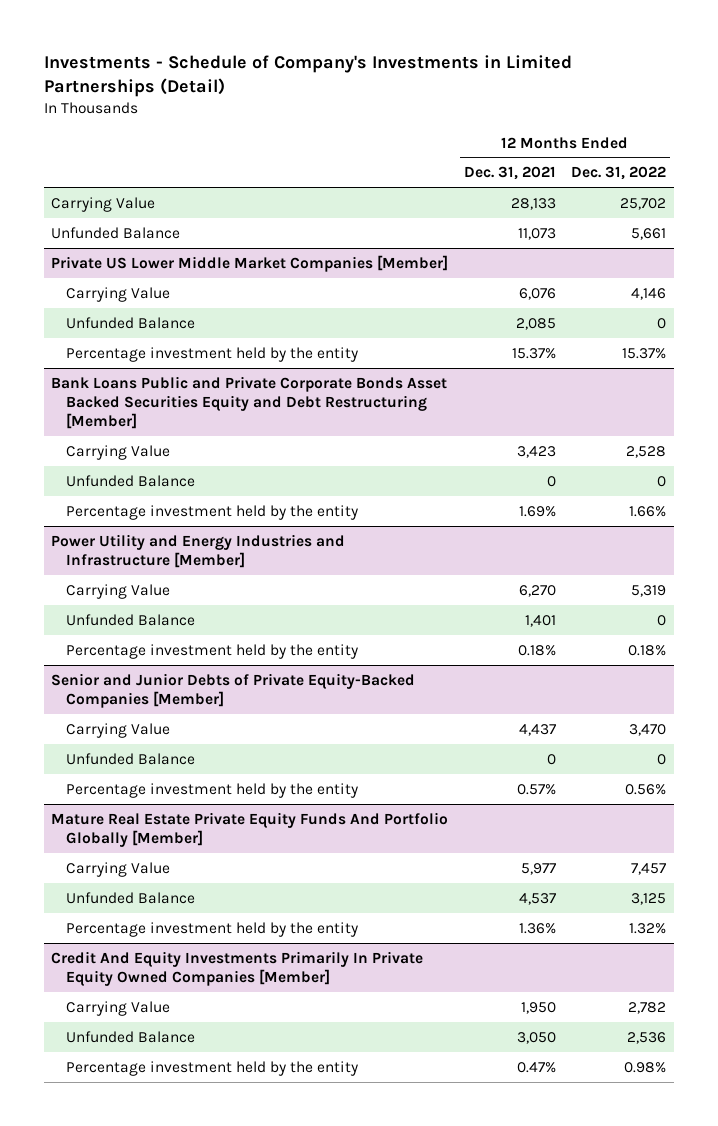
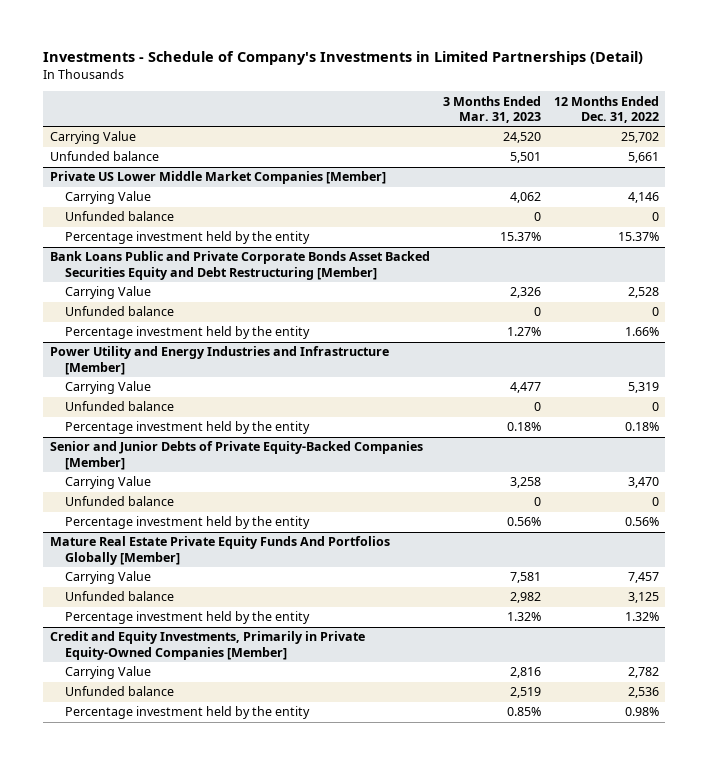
[463,166,556,181] Dec. 31, 2021 -> none
none -> [442,95,541,123] 3 Months Ended Mar. 31, 2023
[51,226,181,239] Unfunded Balance -> [49,151,159,162] Unfunded balance
[65,316,195,329] Unfunded Balance -> [64,211,174,222] Unfunded balance
[65,474,195,487] Unfunded Balance -> [64,306,174,317] Unfunded balance
[65,613,195,626] Unfunded Balance -> [64,401,174,412] Unfunded balance
[65,752,195,765] Unfunded Balance -> [64,496,174,507] Unfunded balance
[51,811,449,847] Mature Real Estate Private Equity Funds And Portfolio Globally [Member] -> [49,536,390,565] Mature Real Estate Private Equity Funds And Portfolios Globally [Member]
[65,891,195,904] Unfunded Balance -> [64,591,174,602] Unfunded balance
[51,950,424,986] Credit And Equity Investments Primarily In Private Equity Owned Companies [Member] -> [49,631,365,660] Credit and Equity Investments, Primarily in Private Equity-Owned Companies [Member]
[65,1030,195,1043] Unfunded Balance -> [64,686,174,697] Unfunded balance

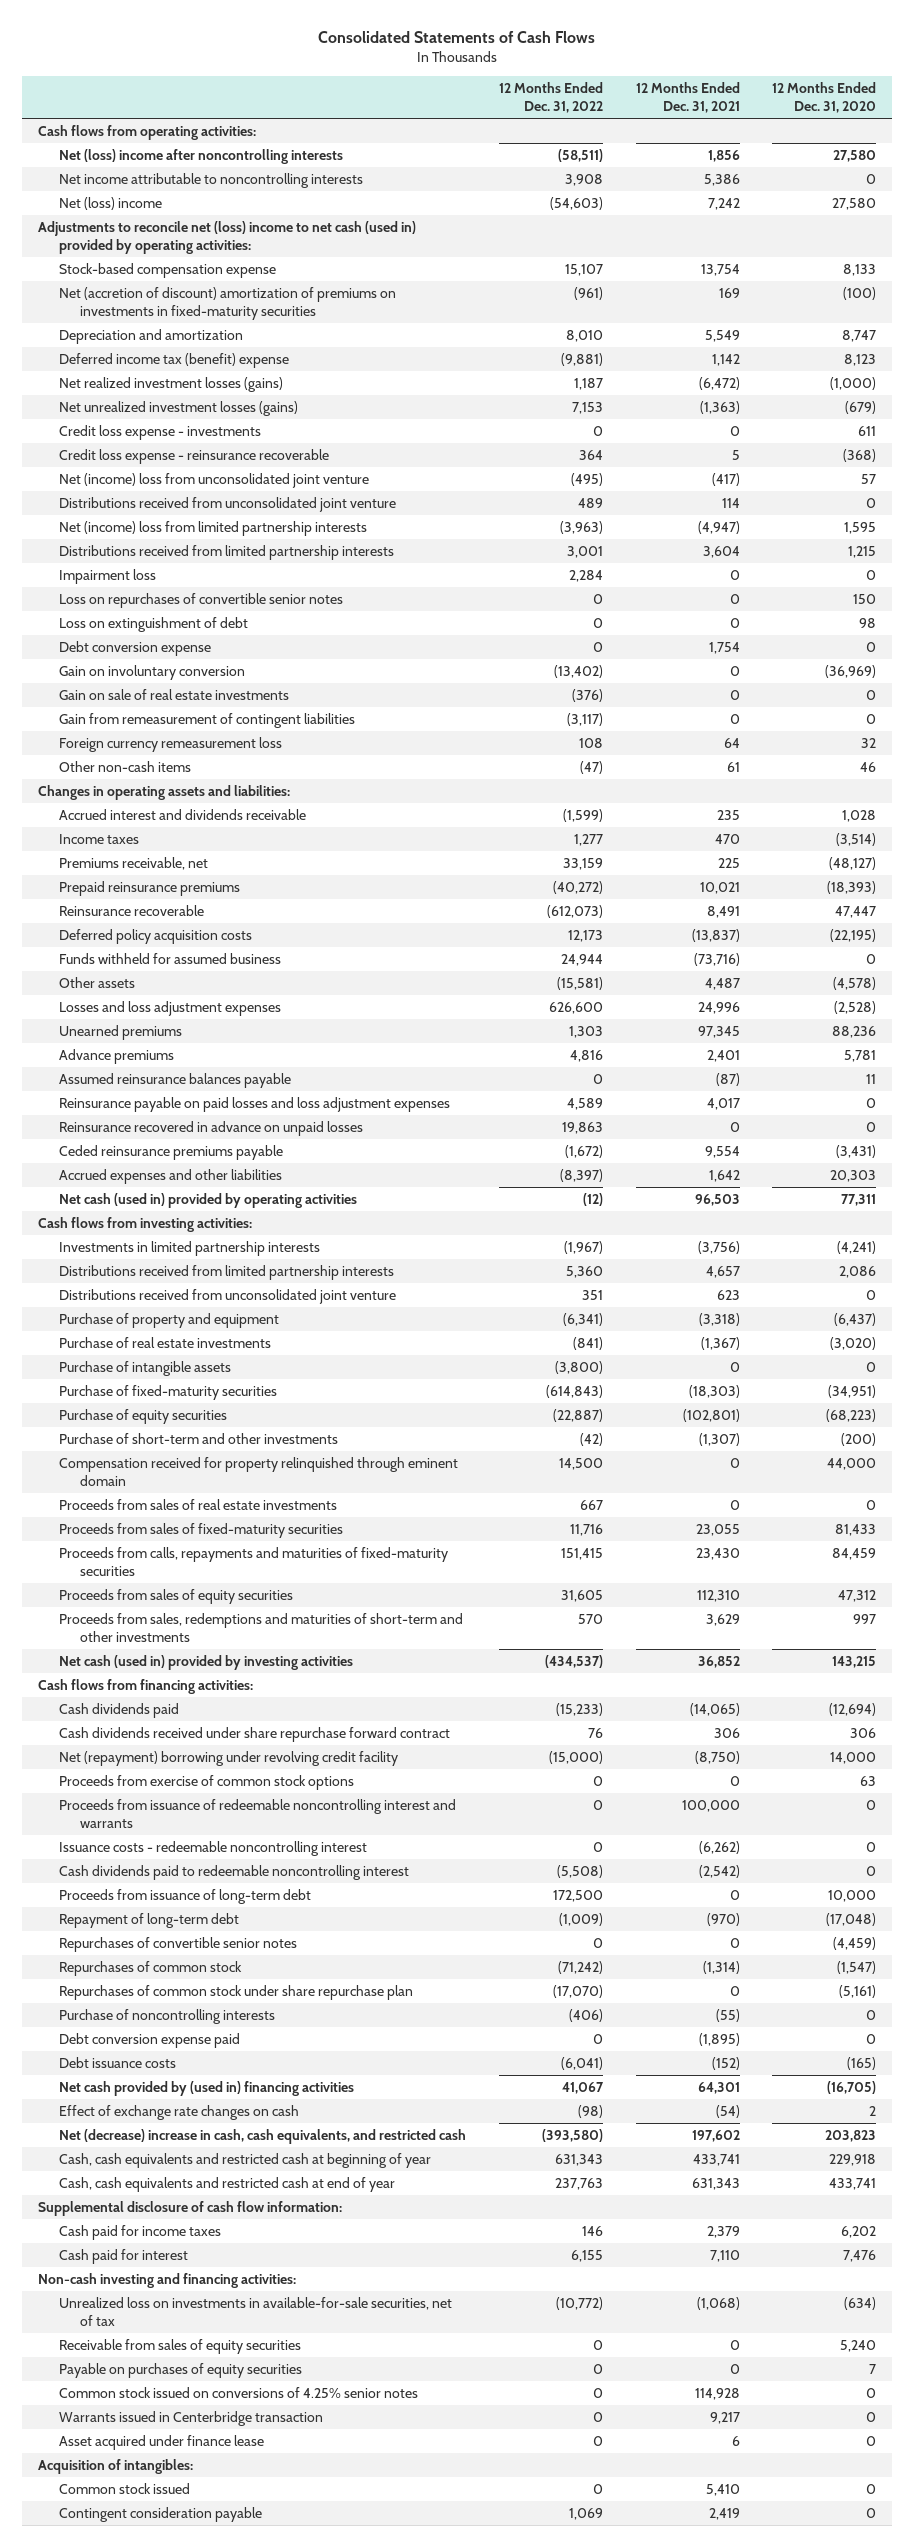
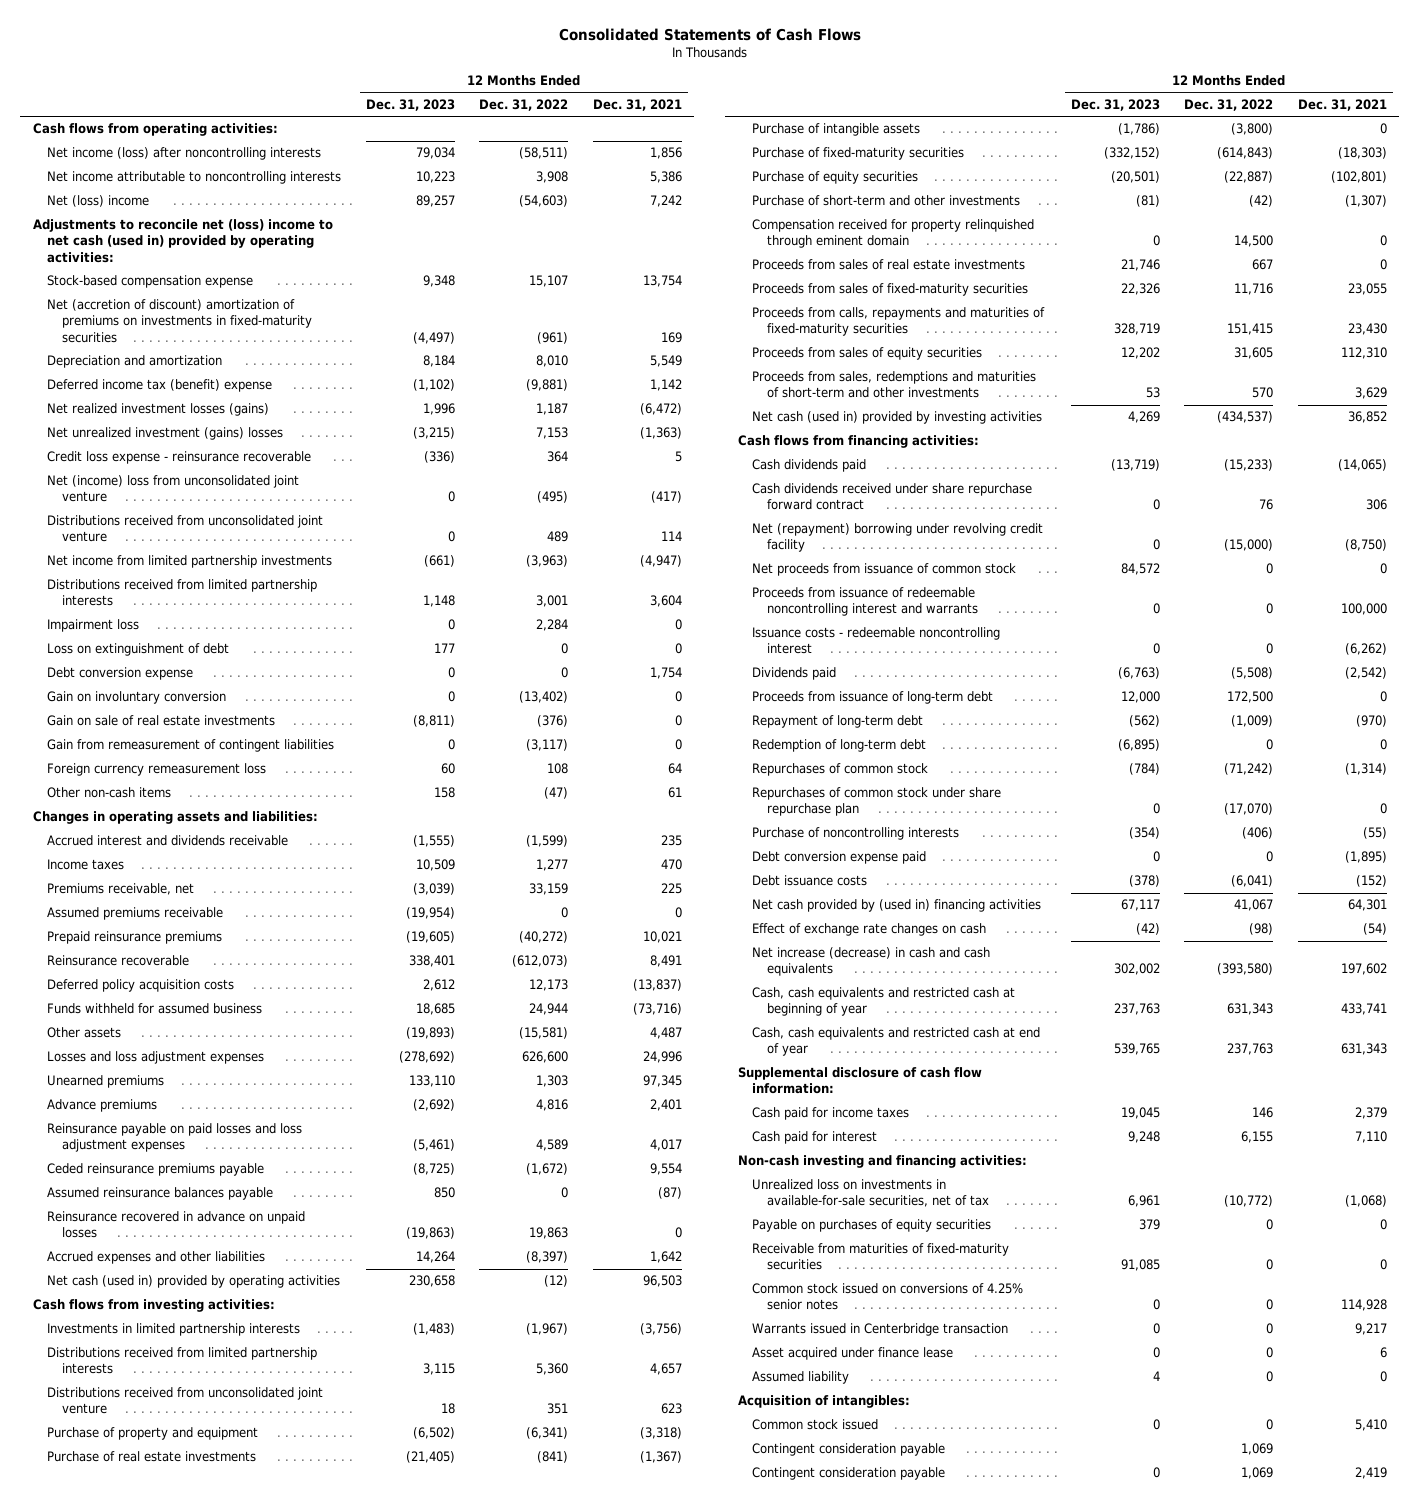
[772,82,877,113] 12 Months Ended Dec. 31, 2020 -> none
none -> [365,98,455,111] Dec. 31, 2023
[59,148,344,164] Net (loss) income after noncontrolling interests -> [47,147,322,161] Net income (loss) after noncontrolling interests
[59,424,262,440] Credit loss expense - investments -> none
[59,400,299,416] Net unrealized investment losses (gains) -> [47,427,284,441] Net unrealized investment (gains) losses
[59,520,368,536] Net (income) loss from limited partnership interests -> [47,555,333,569] Net income from limited partnership investments
[59,592,344,608] Loss on repurchases of convertible senior notes -> none
none -> [47,907,224,921] Assumed premiums receivable
[59,1072,292,1088] Assumed reinsurance balances payable -> [47,1187,274,1201] Assumed reinsurance balances payable
[59,1120,364,1136] Reinsurance recovered in advance on unpaid losses -> [47,1211,306,1239] Reinsurance recovered in advance on unpaid losses
[59,1774,355,1790] Proceeds from exercise of common stock options -> [752,563,1017,577] Net proceeds from issuance of common stock
[59,1864,410,1880] Cash dividends paid to redeemable noncontrolling interest -> [752,667,837,681] Dividends paid
[59,1936,298,1952] Repurchases of convertible senior notes -> none
none -> [752,739,927,753] Redemption of long-term debt
[59,2128,467,2144] Net (decrease) increase in cash, cash equivalents, and restricted cash -> [752,947,991,977] Net increase (decrease) in cash and cash equivalents
[59,2338,302,2354] Receivable from sales of equity securities -> none
none -> [752,1243,1010,1271] Receivable from maturities of fixed-maturity securities
none -> [752,1371,850,1385] Assumed liability
none -> [752,1443,946,1457] Contingent consideration payable

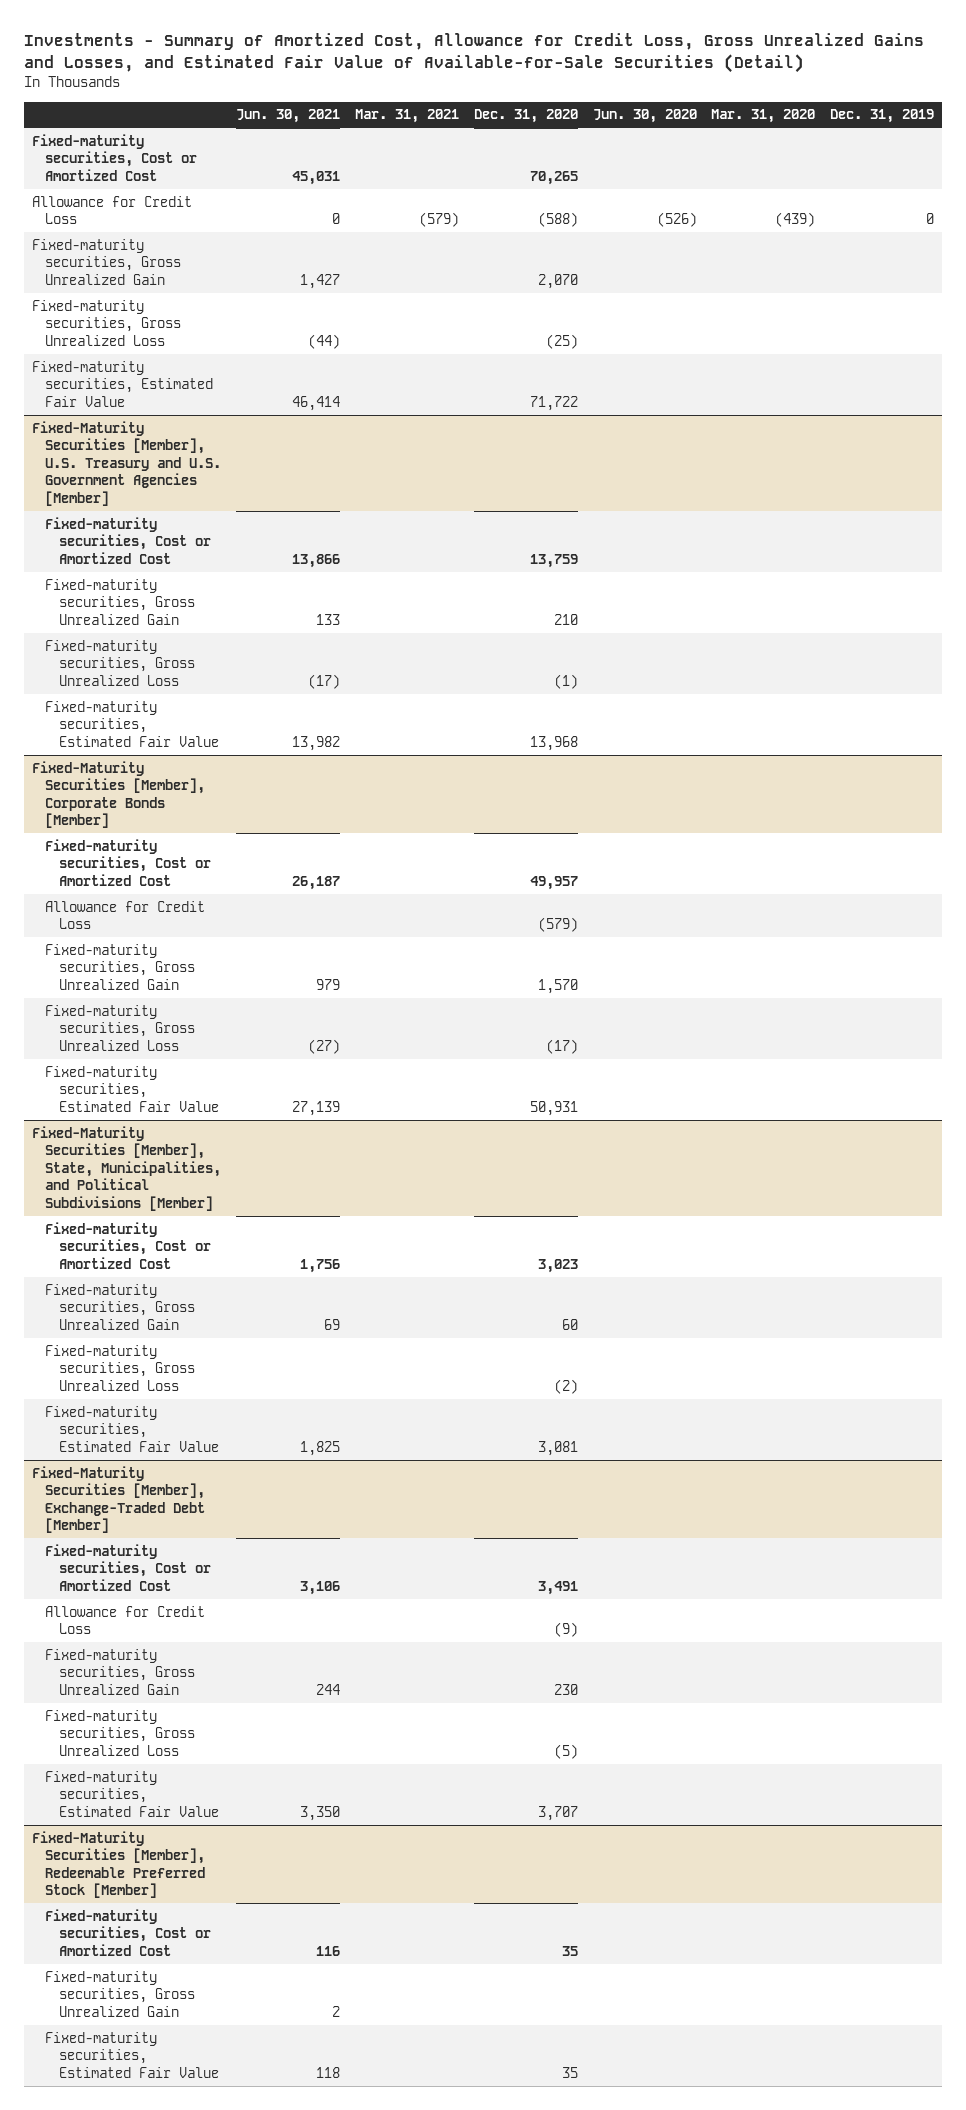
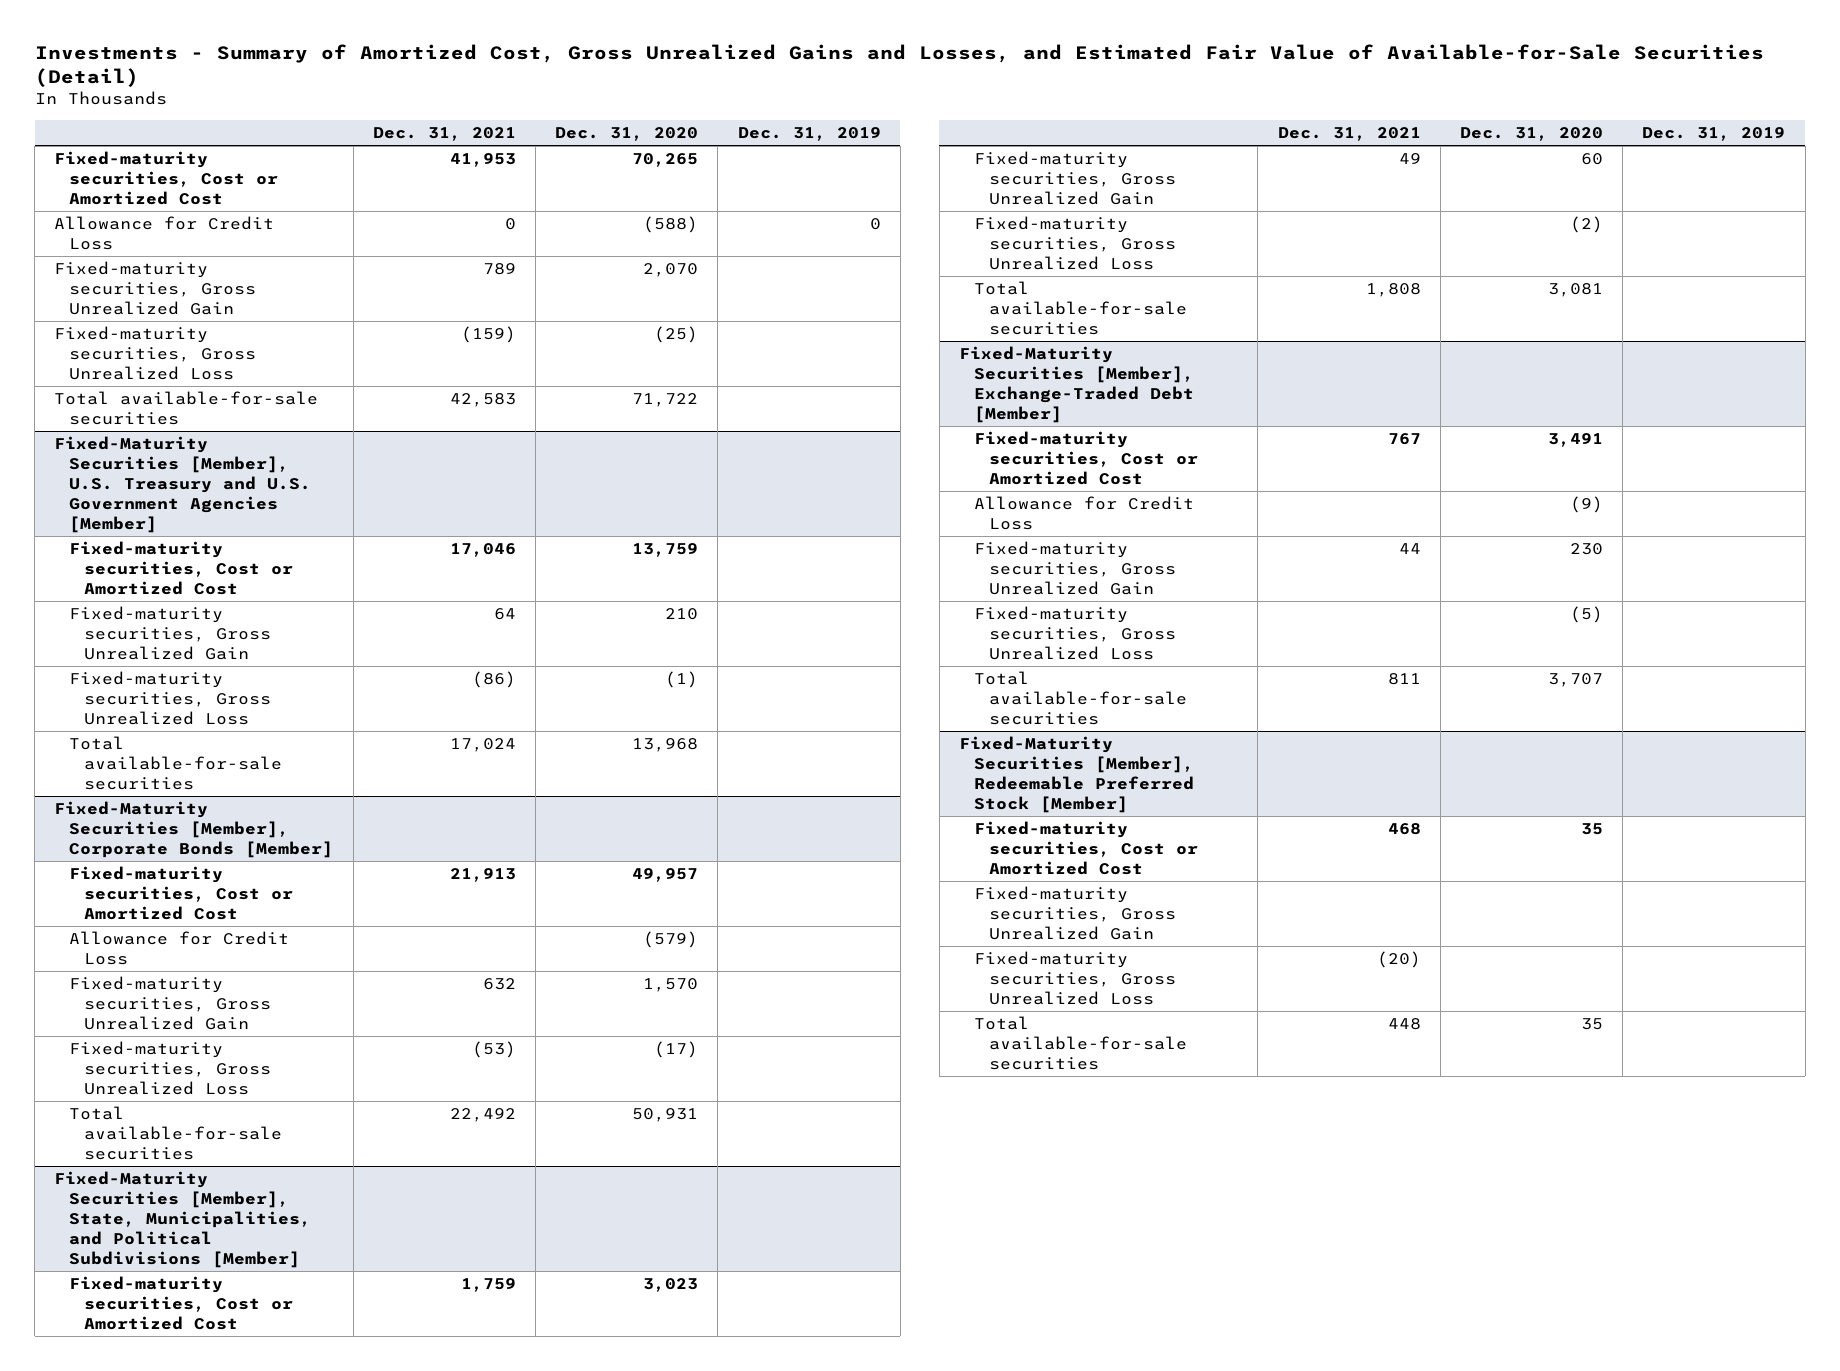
[24,33,925,74] Investments - Summary of Amortized Cost, Allowance for Credit Loss, Gross Unrealized Gains and Losses, and Estimated Fair Value of Available-for-Sale Securities (Detail) -> [34,43,1764,88] Investments - Summary of Amortized Cost, Gross Unrealized Gains and Losses, and Estimated Fair Value of Available-for-Sale Securities (Detail)
[236,109,341,124] Jun. 30, 2021 -> none
[354,109,459,124] Mar. 31, 2021 -> none
[592,109,697,124] Jun. 30, 2020 -> none
[711,109,816,124] Mar. 31, 2020 -> none
none -> [372,127,516,142] Dec. 31, 2021
[31,360,214,407] Fixed-maturity securities, Estimated Fair Value -> [54,391,319,426] Total available-for-sale securities
[45,700,219,747] Fixed-maturity securities, Estimated Fair Value -> [69,736,283,790] Total available-for-sale securities
[45,1065,219,1112] Fixed-maturity securities, Estimated Fair Value -> [69,1106,283,1160] Total available-for-sale securities
[45,1405,219,1452] Fixed-maturity securities, Estimated Fair Value -> [974,281,1188,335] Total available-for-sale securities
[45,1770,219,1817] Fixed-maturity securities, Estimated Fair Value -> [974,671,1188,725] Total available-for-sale securities
none -> [974,951,1177,1005] Fixed-maturity securities, Gross Unrealized Loss
[45,2031,219,2078] Fixed-maturity securities, Estimated Fair Value -> [974,1016,1188,1070] Total available-for-sale securities

